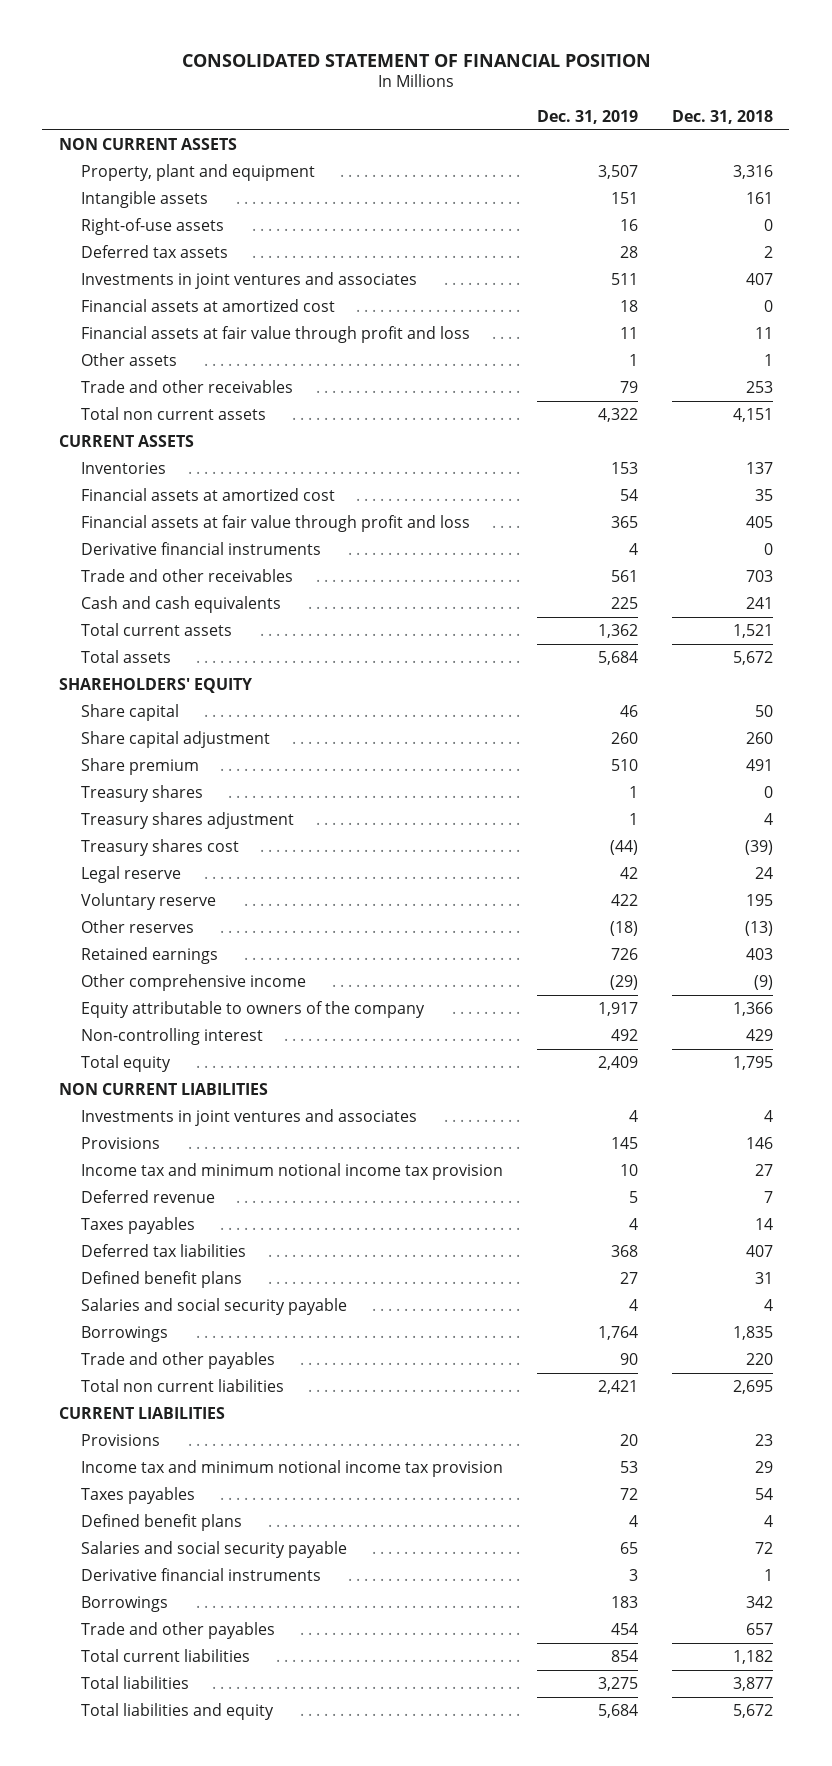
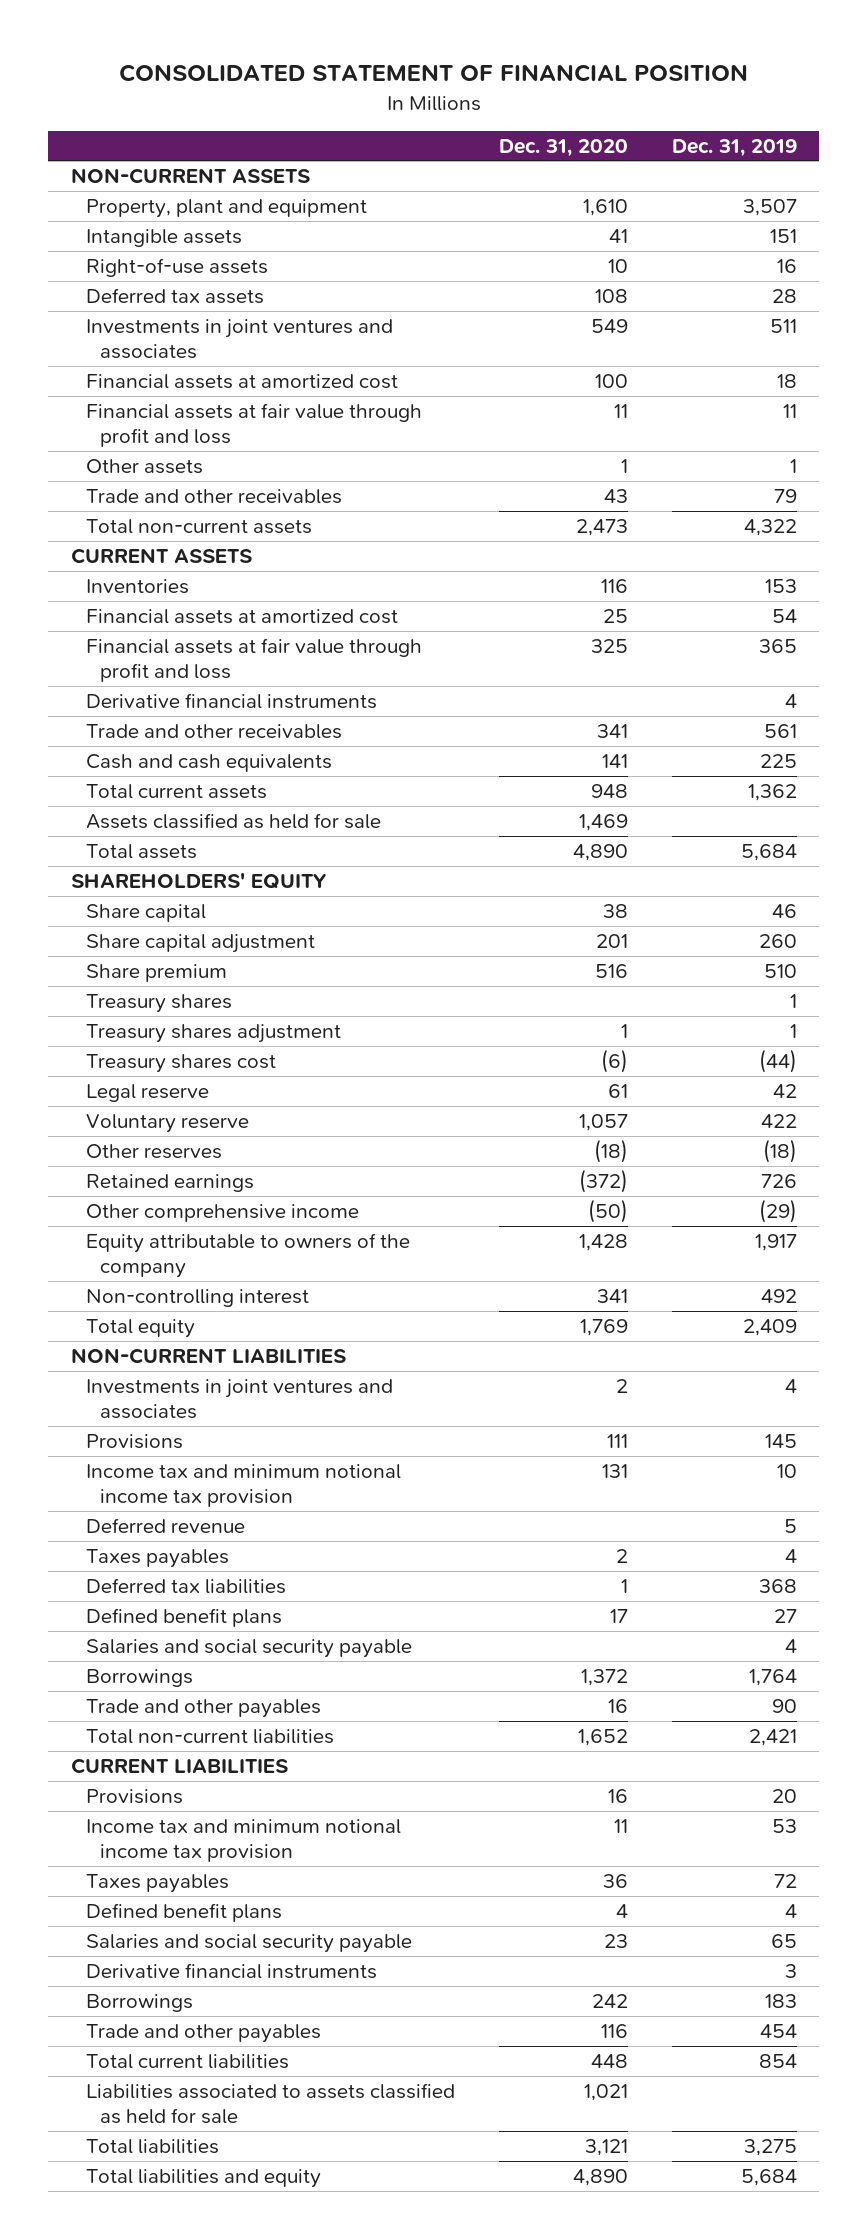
[671,109,773,124] Dec. 31, 2018 -> none
none -> [498,138,628,157] Dec. 31, 2020
[59,137,238,150] NON CURRENT ASSETS -> [70,168,310,185] NON-CURRENT ASSETS
[81,406,267,420] Total non current assets -> [85,519,312,535] Total non-current assets
none -> [85,813,381,830] Assets classified as held for sale
[59,1082,269,1095] NON CURRENT LIABILITIES -> [70,1348,346,1365] NON-CURRENT LIABILITIES
[81,1378,285,1392] Total non current liabilities -> [85,1729,334,1745] Total non-current liabilities
none -> [85,2083,455,2124] Liabilities associated to assets classified as held for sale

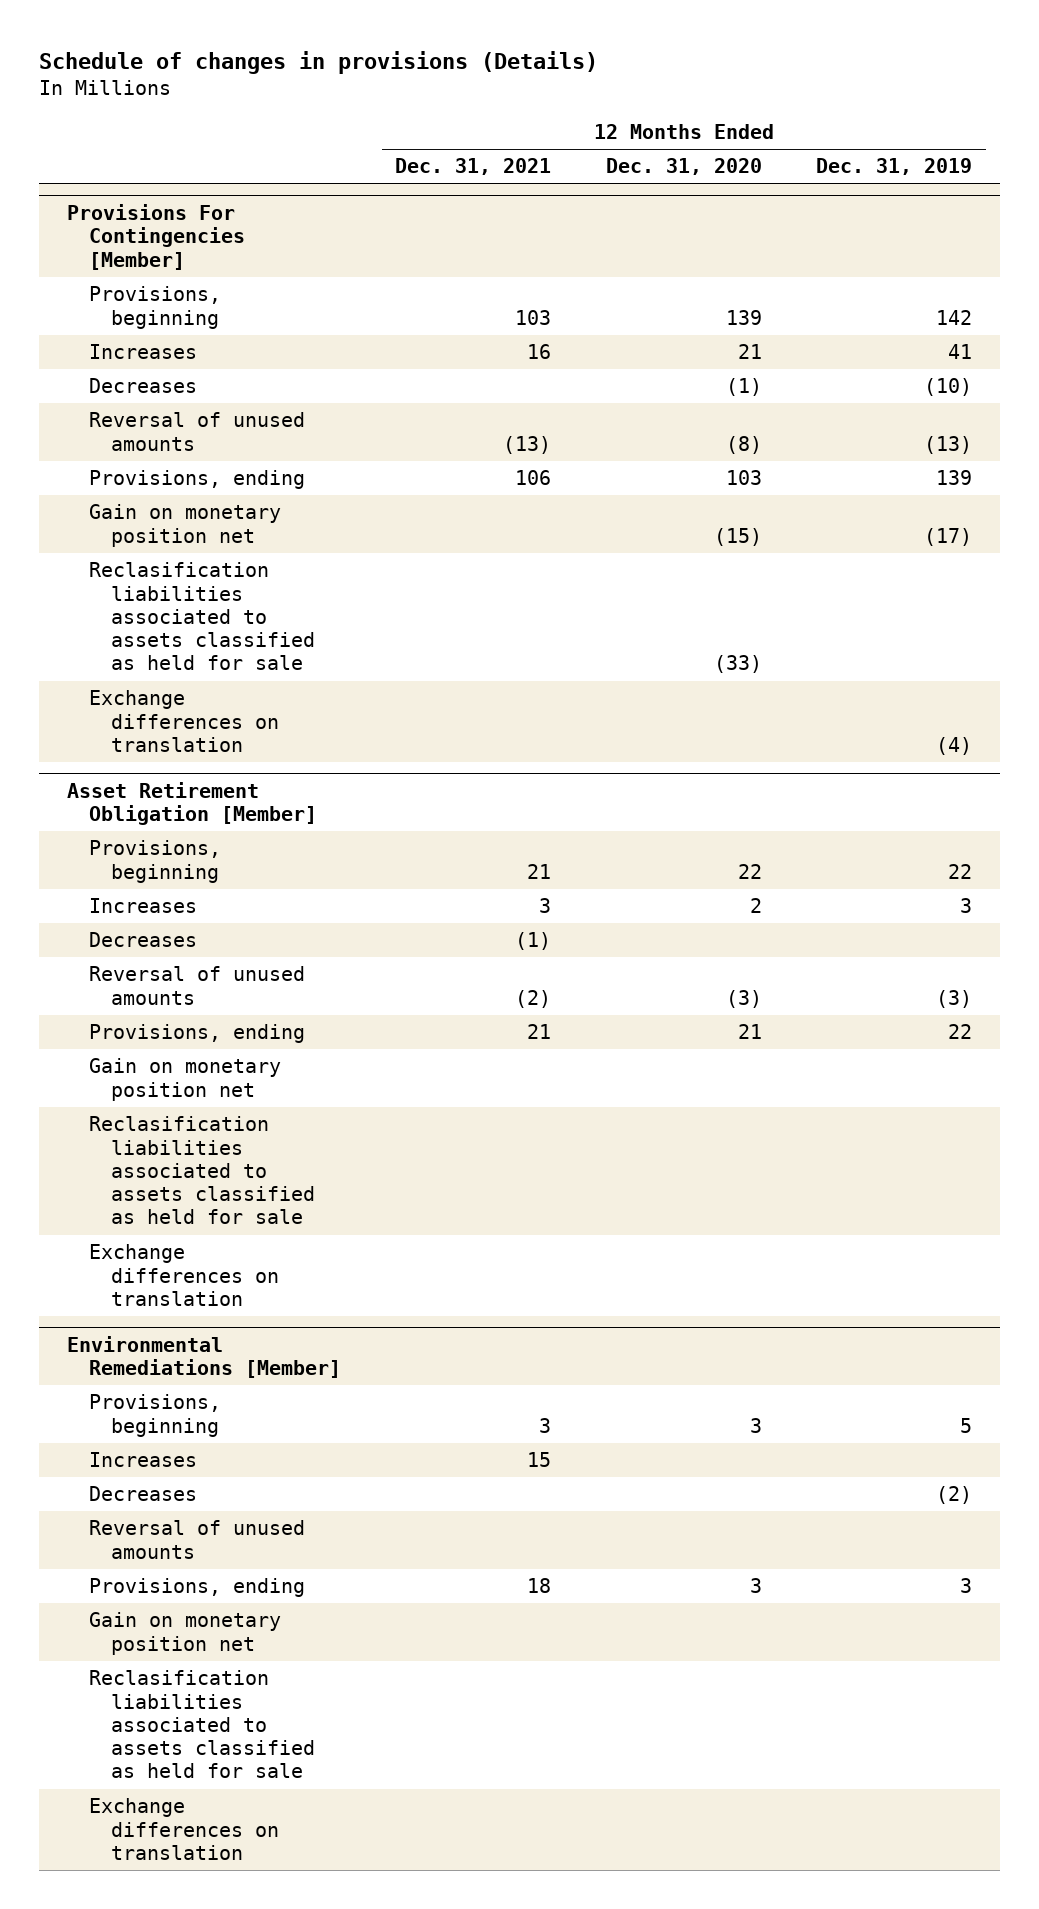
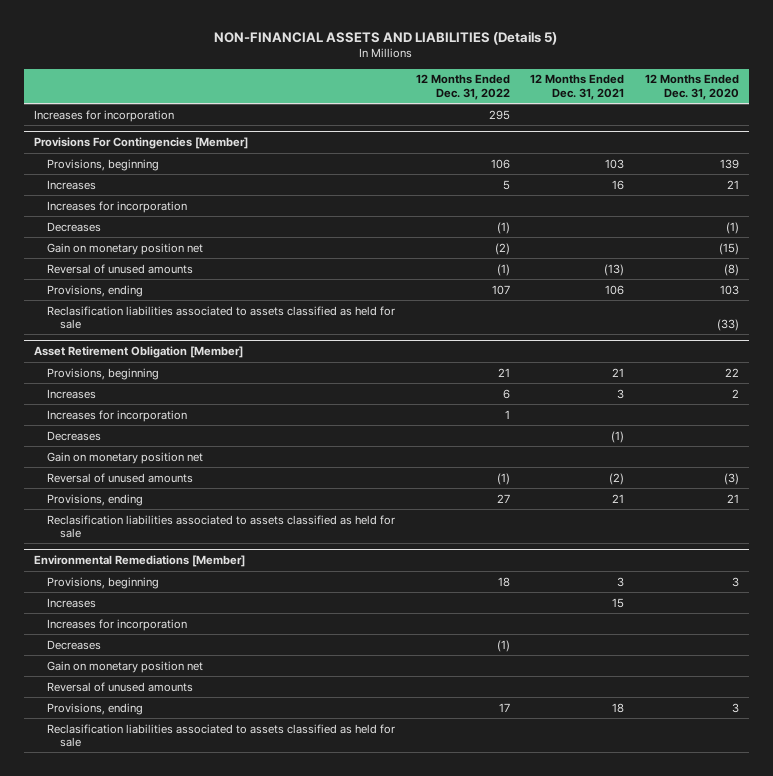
[39,51,599,75] Schedule of changes in provisions (Details) -> [214,30,558,45] NON-FINANCIAL ASSETS AND LIABILITIES (Details 5)
[816,158,973,176] Dec. 31, 2019 -> none
none -> [415,74,510,100] 12 Months Ended Dec. 31, 2022
none -> [33,109,174,122] Increases for incorporation
none -> [47,200,188,213] Increases for incorporation
[88,504,281,547] Gain on monetary position net -> [47,242,204,255] Gain on monetary position net
[88,690,280,752] Exchange differences on translation -> none
none -> [47,409,188,422] Increases for incorporation
[88,1058,281,1101] Gain on monetary position net -> [47,451,204,464] Gain on monetary position net
[88,1244,280,1306] Exchange differences on translation -> none
none -> [47,618,188,631] Increases for incorporation
[88,1612,281,1655] Gain on monetary position net -> [47,660,204,673] Gain on monetary position net
[88,1798,280,1860] Exchange differences on translation -> none

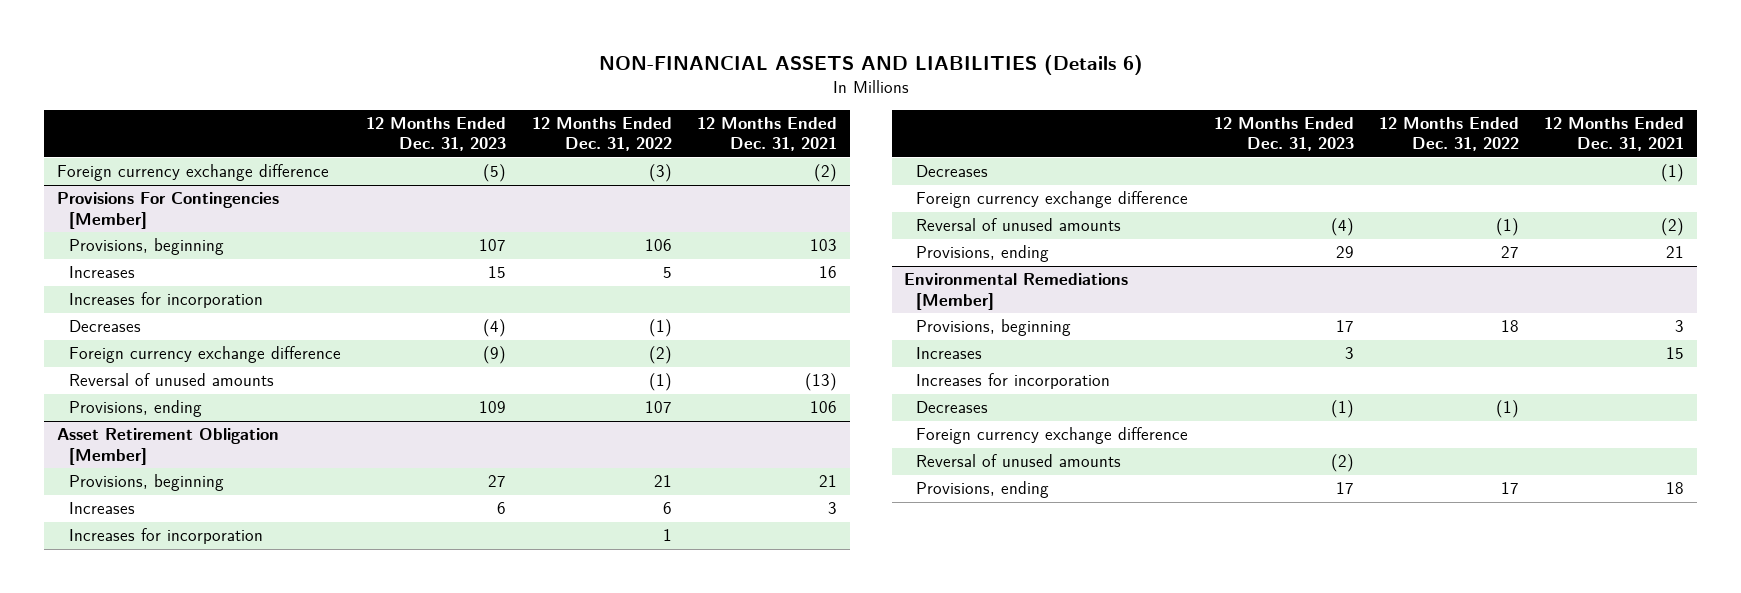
[214,30,558,45] NON-FINANCIAL ASSETS AND LIABILITIES (Details 5) -> [598,55,1143,76] NON-FINANCIAL ASSETS AND LIABILITIES (Details 6)
[644,74,739,100] 12 Months Ended Dec. 31, 2020 -> none
none -> [366,116,507,152] 12 Months Ended Dec. 31, 2023
[33,109,174,122] Increases for incorporation -> none
none -> [56,164,329,182] Foreign currency exchange difference
[47,242,204,255] Gain on monetary position net -> none
none -> [69,346,342,364] Foreign currency exchange difference
[47,305,396,330] Reclasification liabilities associated to assets classified as held for sale -> none
[47,451,204,464] Gain on monetary position net -> none
none -> [916,191,1189,209] Foreign currency exchange difference
[47,514,396,539] Reclasification liabilities associated to assets classified as held for sale -> none
[47,660,204,673] Gain on monetary position net -> none
none -> [916,427,1189,445] Foreign currency exchange difference
[47,723,396,748] Reclasification liabilities associated to assets classified as held for sale -> none

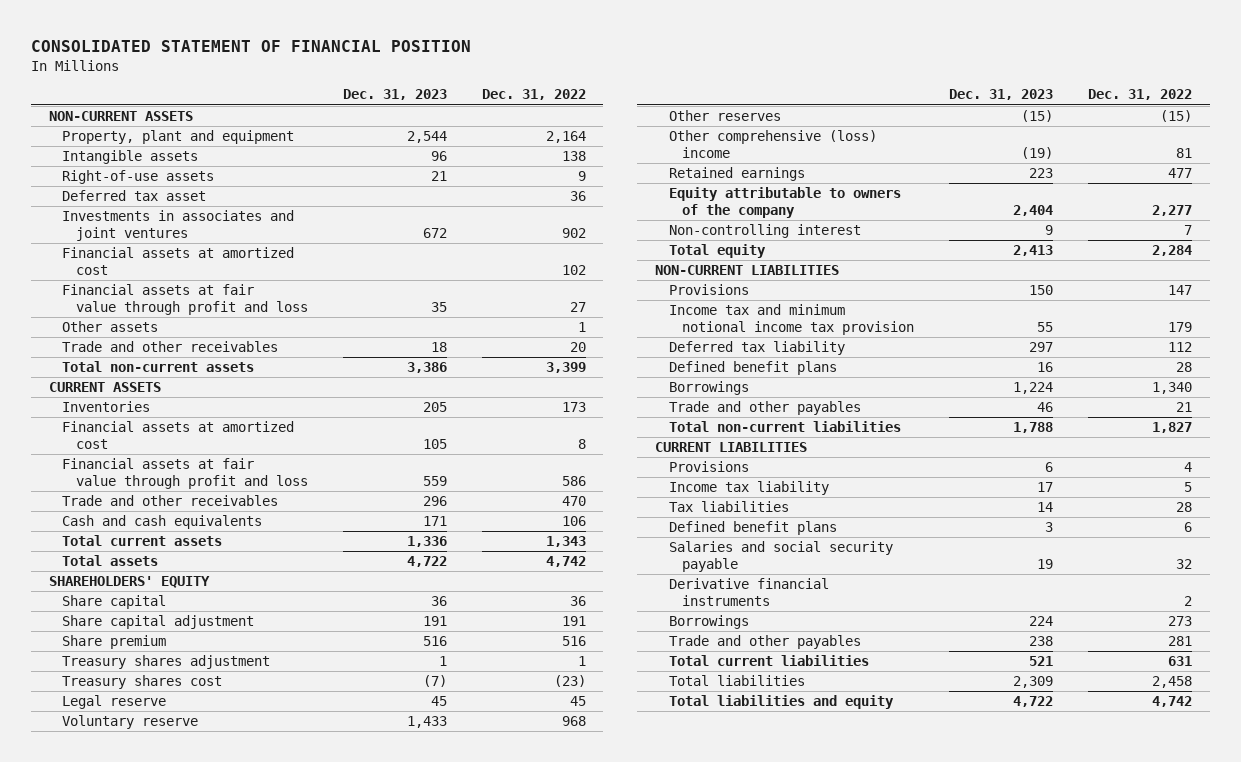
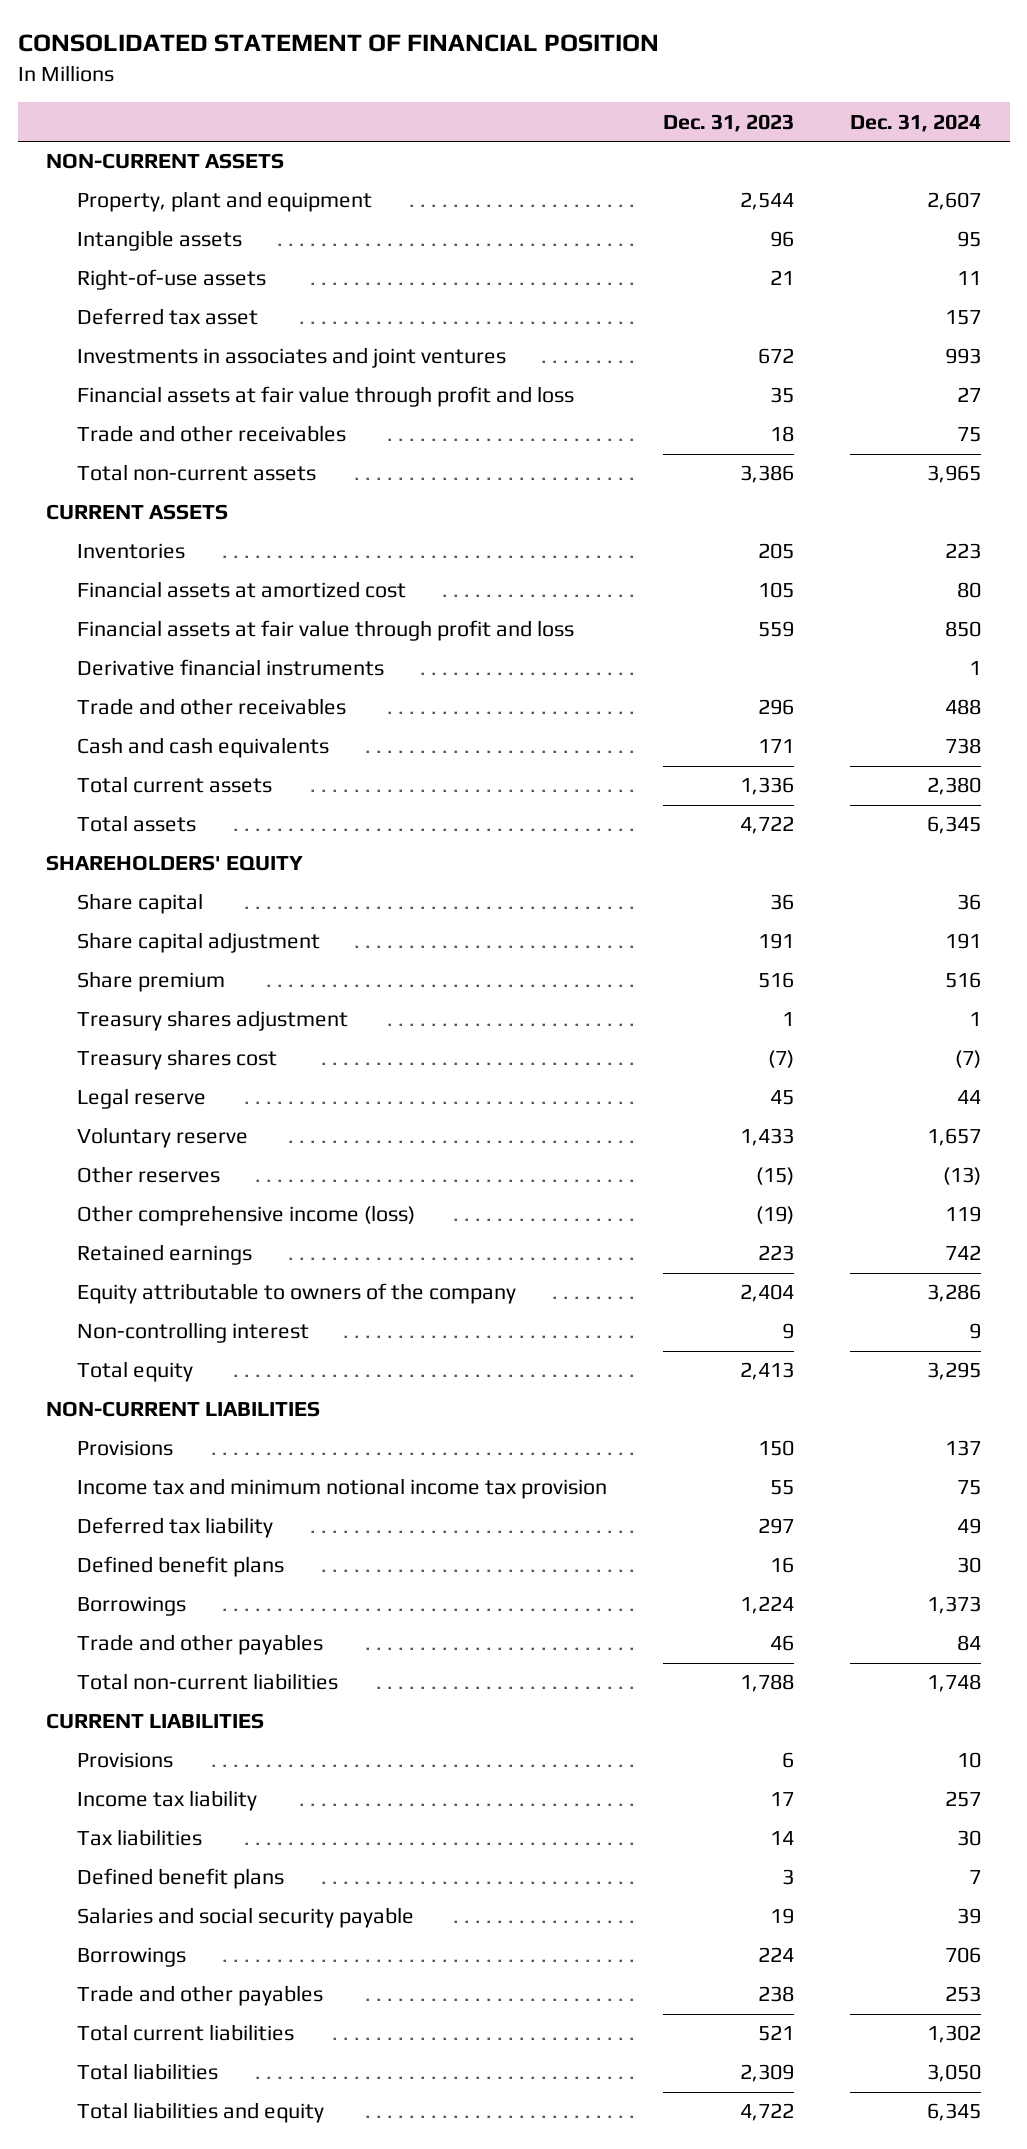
[481,89,586,101] Dec. 31, 2022 -> none
none -> [850,113,982,132] Dec. 31, 2024
[62,247,295,275] Financial assets at amortized cost -> none
[62,321,159,333] Other assets -> none
[668,578,829,606] Derivative financial instruments -> [76,659,384,677] Derivative financial instruments
[668,130,877,158] Other comprehensive (loss) income -> [76,1205,415,1227] Other comprehensive income (loss)

